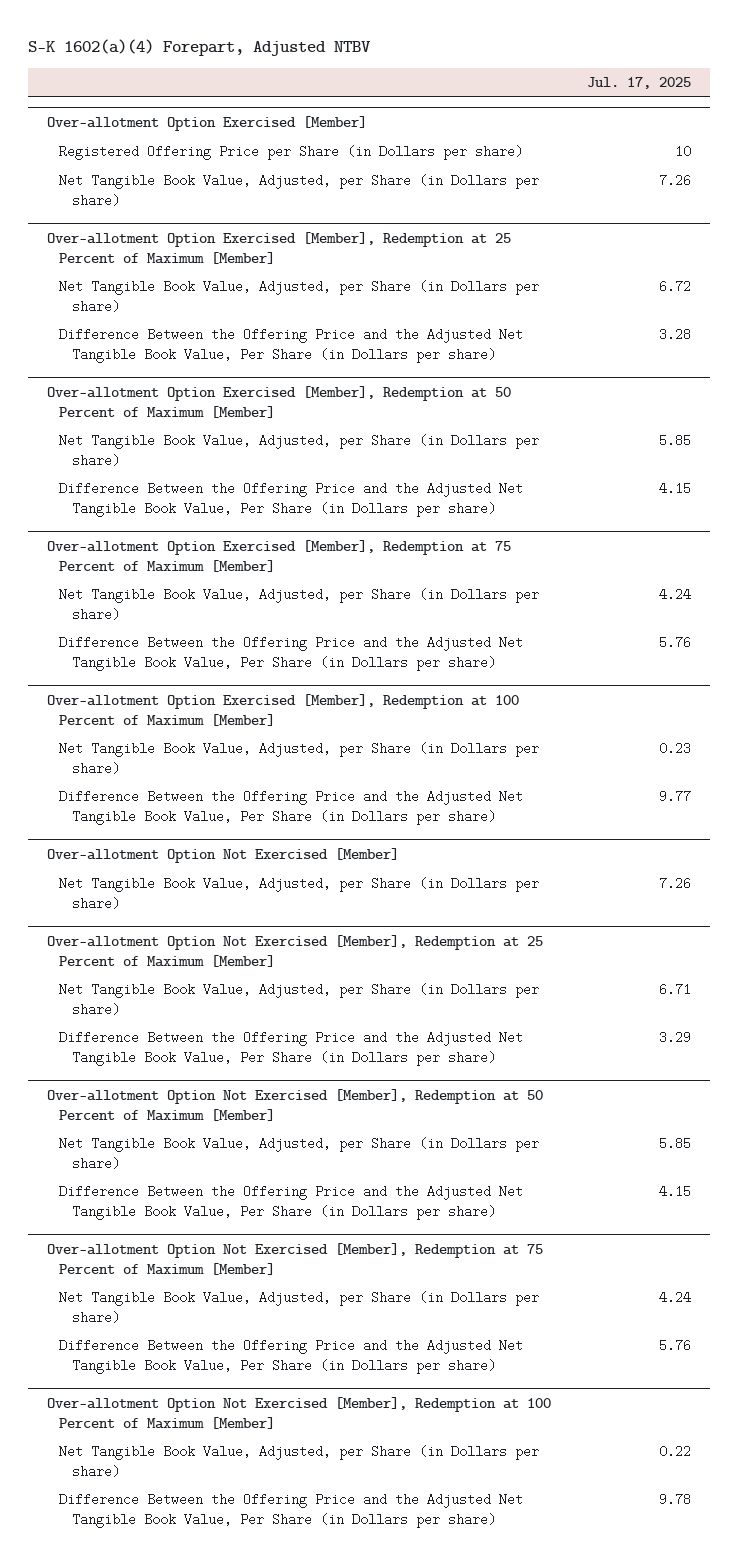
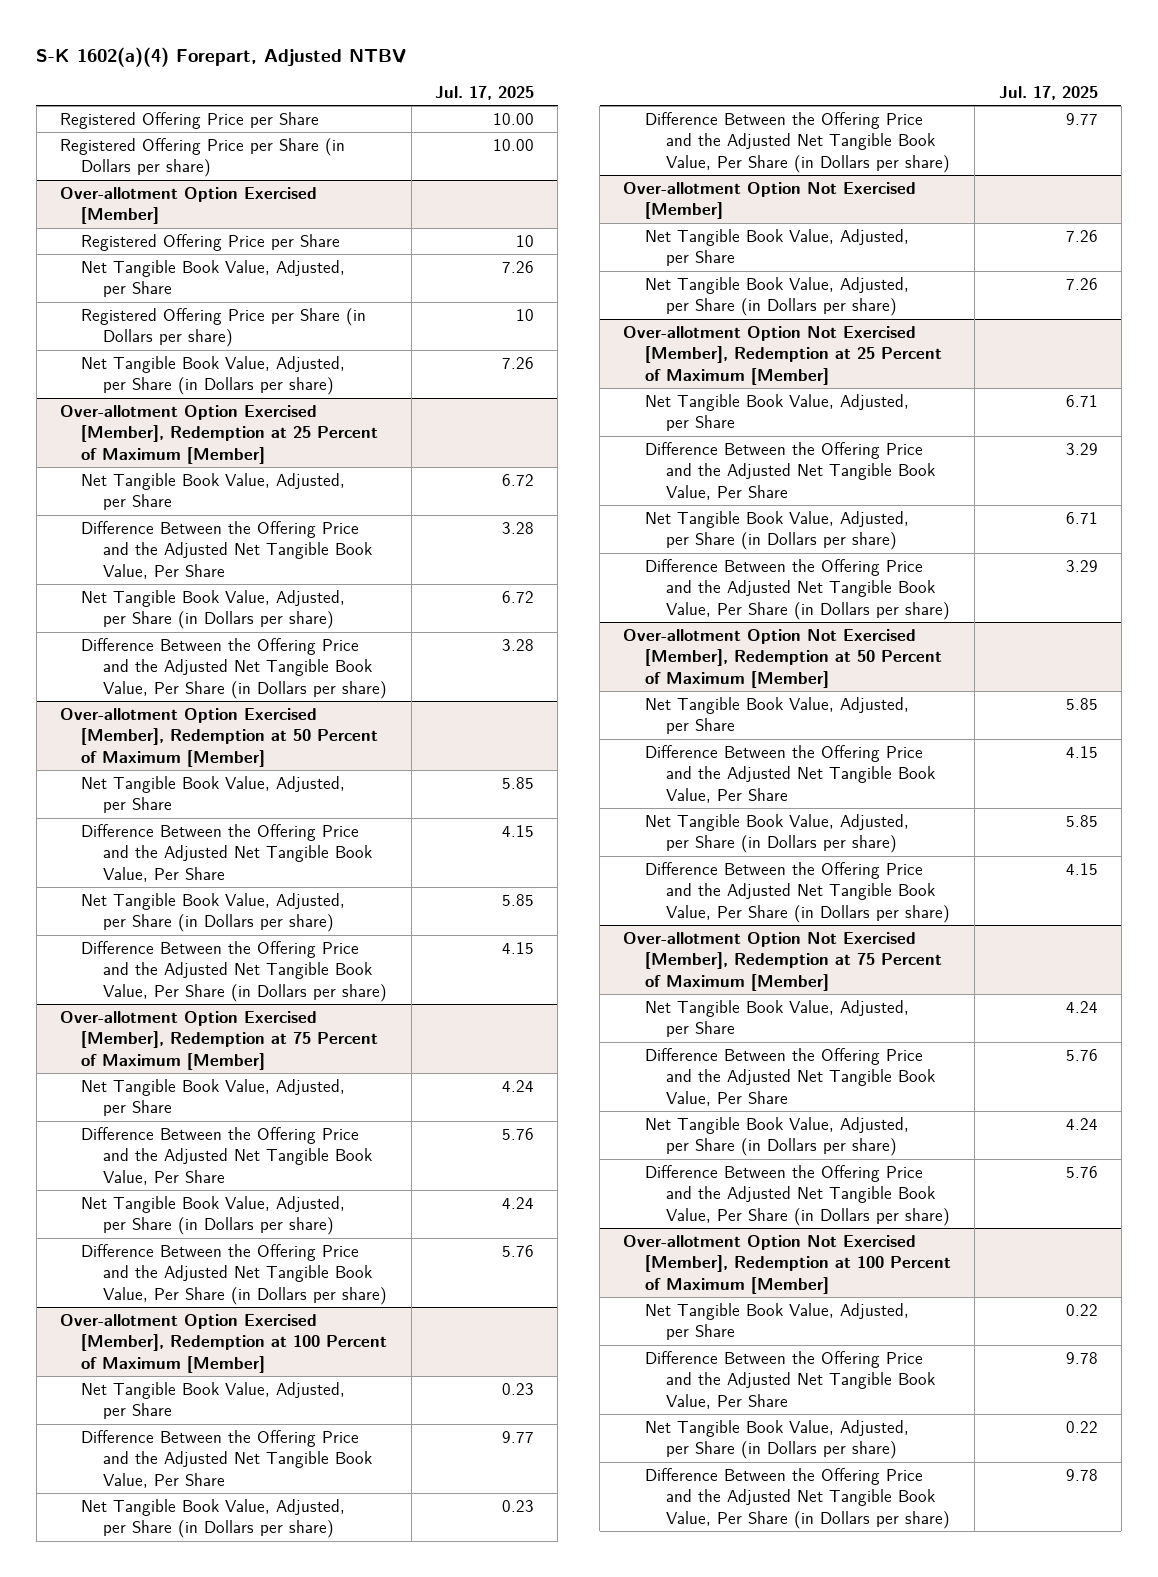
none -> [59,112,319,130] Registered Offering Price per Share
none -> [59,138,345,178] Registered Offering Price per Share (in Dollars per share)
none -> [81,234,341,252] Registered Offering Price per Share
none -> [81,260,346,298] Net Tangible Book Value, Adjusted, per Share
none -> [81,473,346,511] Net Tangible Book Value, Adjusted, per Share
none -> [81,521,372,579] Difference Between the Offering Price and the Adjusted Net Tangible Book Value, Per Share
none -> [81,776,346,814] Net Tangible Book Value, Adjusted, per Share
none -> [81,824,372,882] Difference Between the Offering Price and the Adjusted Net Tangible Book Value, Per Share
none -> [81,1079,346,1117] Net Tangible Book Value, Adjusted, per Share
none -> [81,1127,372,1185] Difference Between the Offering Price and the Adjusted Net Tangible Book Value, Per Share
none -> [81,1382,346,1420] Net Tangible Book Value, Adjusted, per Share
none -> [81,1430,372,1488] Difference Between the Offering Price and the Adjusted Net Tangible Book Value, Per Share
none -> [644,229,909,267] Net Tangible Book Value, Adjusted, per Share
none -> [644,394,909,432] Net Tangible Book Value, Adjusted, per Share
none -> [644,442,936,500] Difference Between the Offering Price and the Adjusted Net Tangible Book Value, Per Share
none -> [644,697,909,735] Net Tangible Book Value, Adjusted, per Share
none -> [644,745,936,803] Difference Between the Offering Price and the Adjusted Net Tangible Book Value, Per Share
none -> [644,1000,909,1038] Net Tangible Book Value, Adjusted, per Share
none -> [644,1048,936,1106] Difference Between the Offering Price and the Adjusted Net Tangible Book Value, Per Share
none -> [644,1303,909,1341] Net Tangible Book Value, Adjusted, per Share
none -> [644,1351,936,1409] Difference Between the Offering Price and the Adjusted Net Tangible Book Value, Per Share

